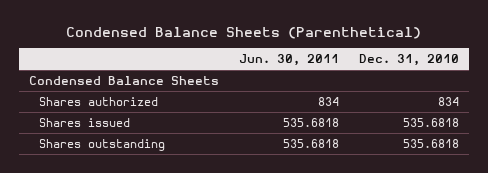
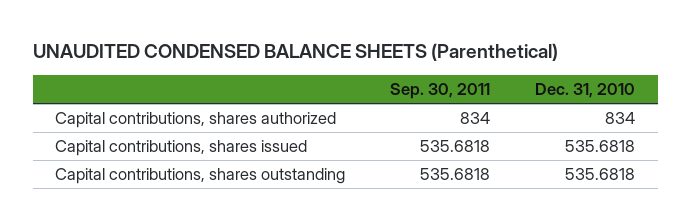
[65,26,421,39] Condensed Balance Sheets (Parenthetical) -> [32,43,558,62] UNAUDITED CONDENSED BALANCE SHEETS (Parenthetical)
[238,54,339,67] Jun. 30, 2011 -> none
none -> [390,82,491,99] Sep. 30, 2011
[28,75,219,85] Condensed Balance Sheets -> none
[38,96,158,106] Shares authorized -> [55,112,337,129] Capital contributions, shares authorized
[38,117,130,127] Shares issued -> [55,140,308,157] Capital contributions, shares issued
[38,138,165,151] Shares outstanding -> [55,168,346,185] Capital contributions, shares outstanding

